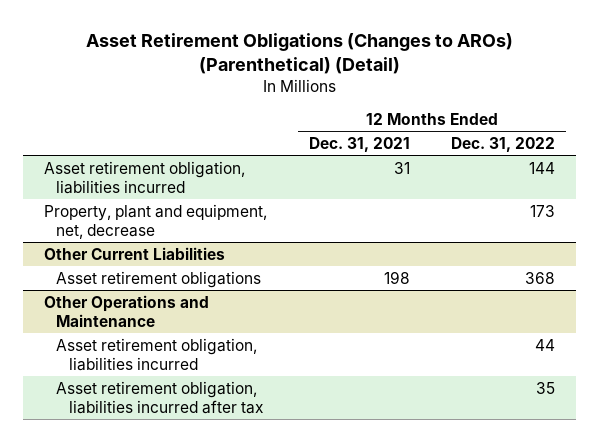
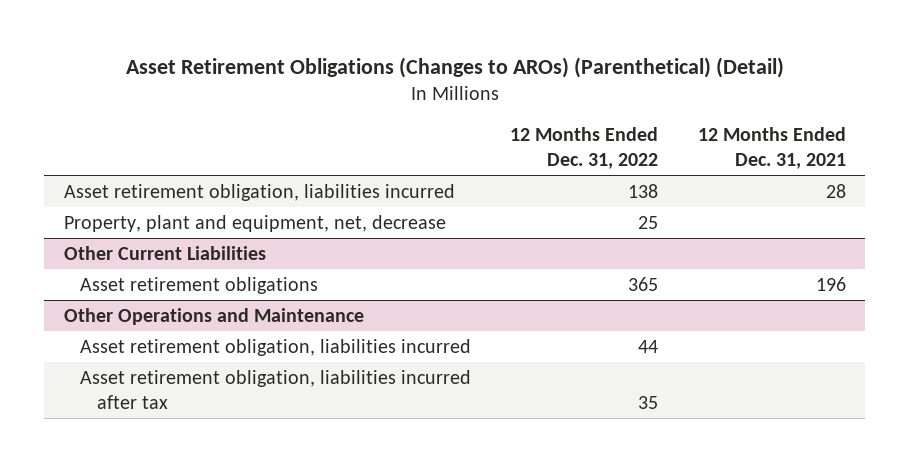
[393,161,410,174] 31 -> [825,183,846,198] 28
[529,161,556,174] 144 -> [628,183,659,198] 138
[530,204,556,217] 173 -> [638,215,659,229] 25
[383,270,410,284] 198 -> [815,276,846,291] 196
[525,271,556,284] 368 -> [628,276,659,291] 365

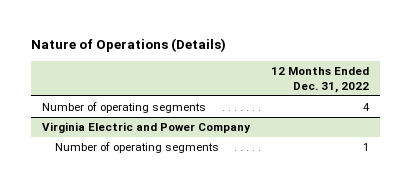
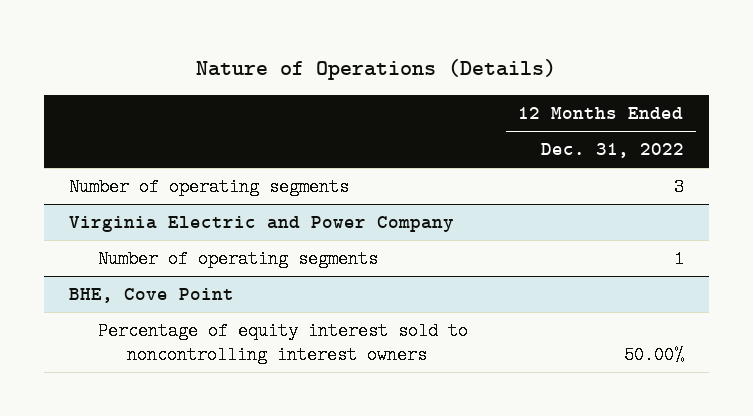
[363,103,371,112] 4 -> [673,178,684,197] 3
none -> [69,288,235,304] BHE, Cove Point
none -> [97,322,468,365] Percentage of equity interest sold to noncontrolling interest owners

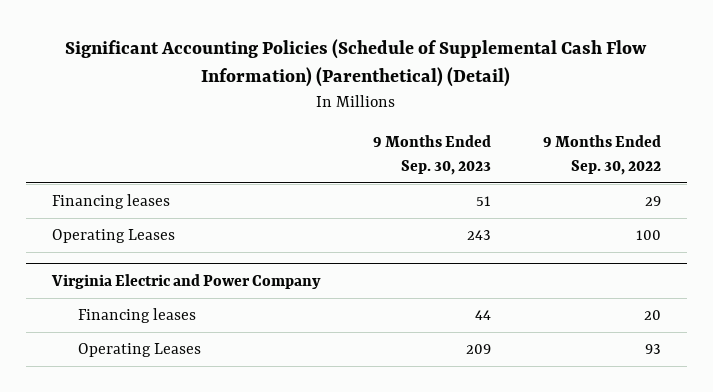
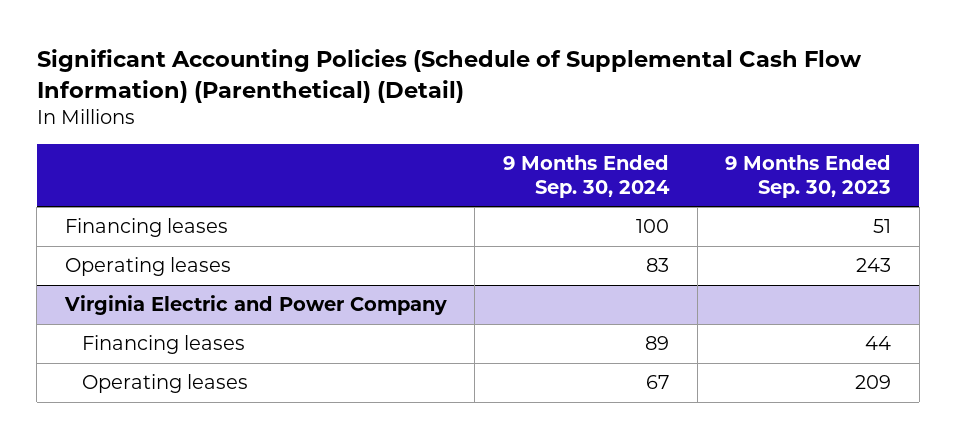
[542,135,661,175] 9 Months Ended Sep. 30, 2022 -> none
none -> [503,155,671,198] 9 Months Ended Sep. 30, 2024
[51,229,175,244] Operating Leases -> [64,257,231,277] Operating leases
[77,343,201,358] Operating Leases -> [81,374,248,394] Operating leases

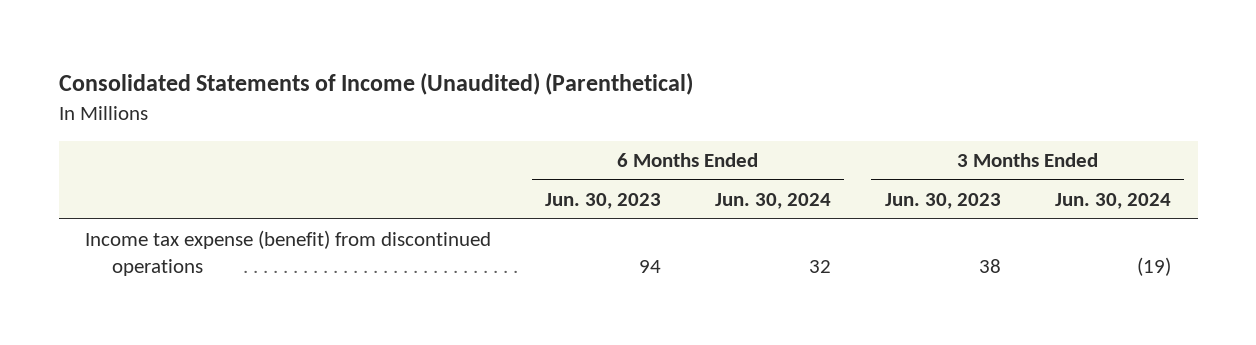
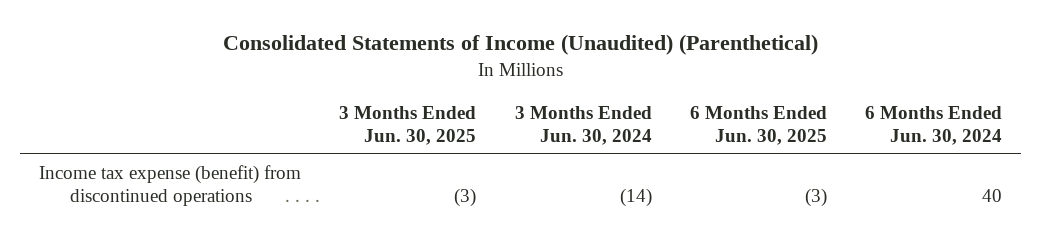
[545,193,662,210] Jun. 30, 2023 -> none
[884,193,1001,210] Jun. 30, 2023 -> none
none -> [339,106,477,146] 3 Months Ended Jun. 30, 2025
none -> [689,106,827,146] 6 Months Ended Jun. 30, 2025
[809,260,832,274] 32 -> [981,189,1002,203] 40
[1136,257,1171,277] (19) -> [619,188,652,208] (14)

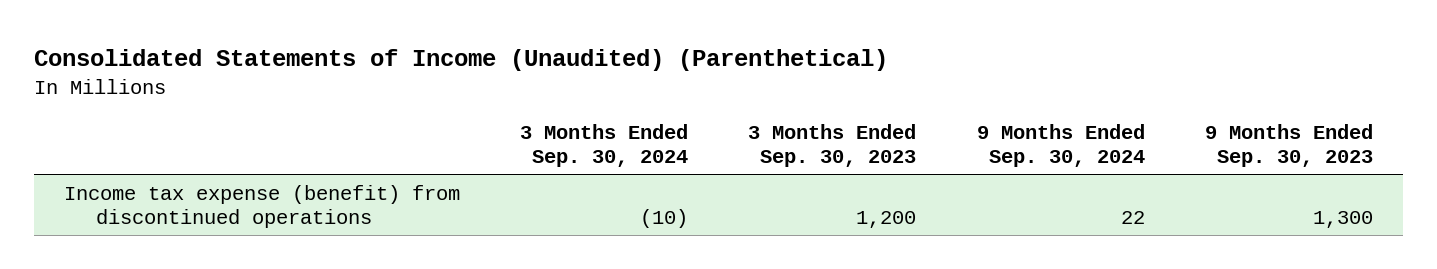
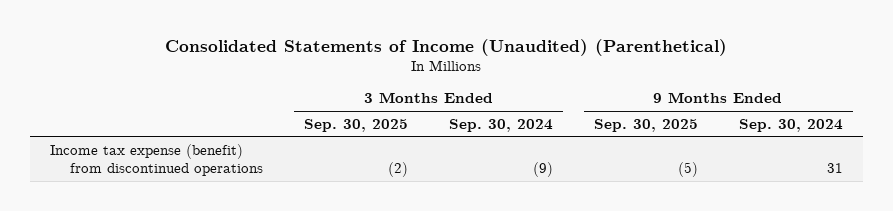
[748,124,917,168] 3 Months Ended Sep. 30, 2023 -> none
[1205,124,1374,168] 9 Months Ended Sep. 30, 2023 -> none
none -> [304,118,409,132] Sep. 30, 2025
none -> [593,118,698,132] Sep. 30, 2025
[640,208,689,228] (10) -> [532,162,553,178] (9)
[1120,210,1145,224] 22 -> [826,163,843,174] 31

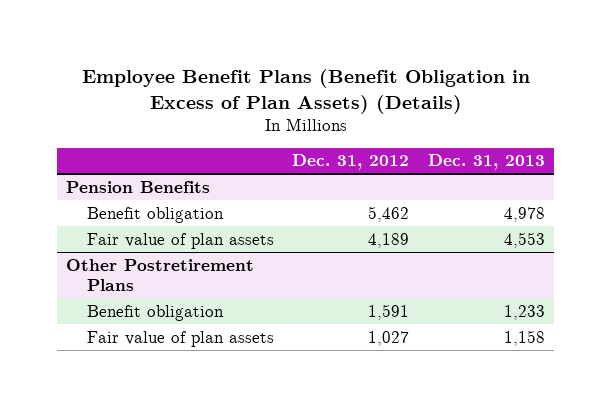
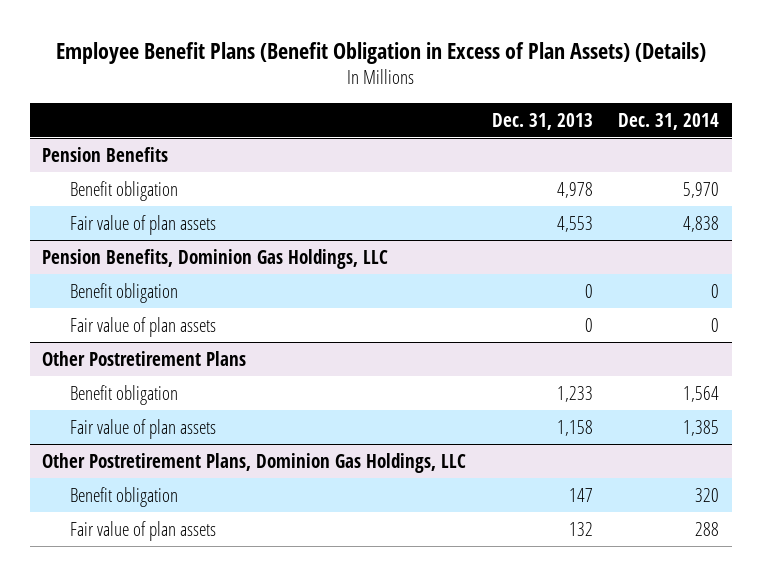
[292,154,410,171] Dec. 31, 2012 -> none
none -> [618,112,720,130] Dec. 31, 2014
none -> [42,248,389,269] Pension Benefits, Dominion Gas Holdings, LLC
none -> [70,282,179,303] Benefit obligation
none -> [70,316,217,337] Fair value of plan assets
none -> [42,452,467,473] Other Postretirement Plans, Dominion Gas Holdings, LLC
none -> [70,486,179,507] Benefit obligation
none -> [70,520,217,541] Fair value of plan assets

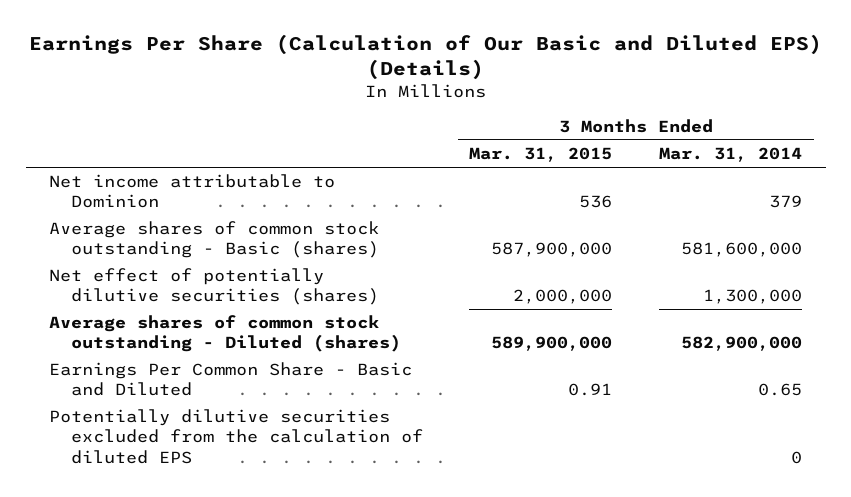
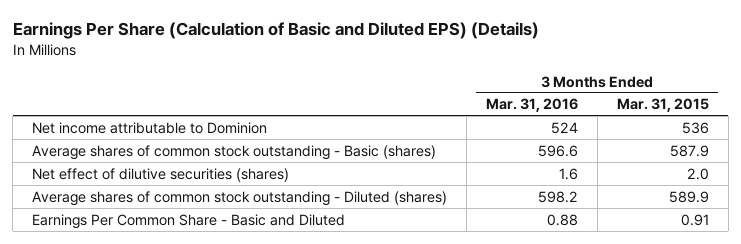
[28,34,822,81] Earnings Per Share (Calculation of Our Basic and Diluted EPS) (Details) -> [12,22,539,40] Earnings Per Share (Calculation of Basic and Diluted EPS) (Details)
[659,147,803,163] Mar. 31, 2014 -> none
none -> [485,98,578,113] Mar. 31, 2016
[491,242,613,258] 587,900,000 -> [669,144,709,157] 587.9
[48,268,379,306] Net effect of potentially dilutive securities (shares) -> [32,167,290,182] Net effect of dilutive securities (shares)
[513,289,613,305] 2,000,000 -> [686,167,709,180] 2.0
[491,336,613,352] 589,900,000 -> [668,190,709,203] 589.9
[48,409,423,464] Potentially dilutive securities excluded from the calculation of diluted EPS -> none

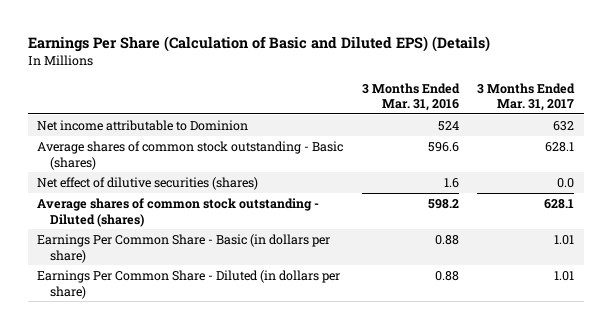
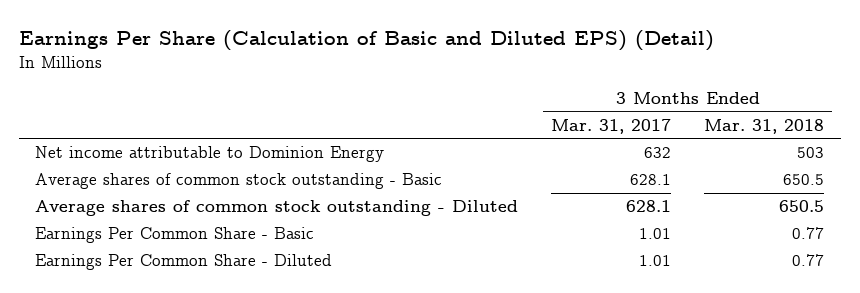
[27,35,490,52] Earnings Per Share (Calculation of Basic and Diluted EPS) (Details) -> [18,30,714,52] Earnings Per Share (Calculation of Basic and Diluted EPS) (Detail)
[361,82,460,112] 3 Months Ended Mar. 31, 2016 -> none
none -> [704,118,825,134] Mar. 31, 2018
[37,176,259,190] Net effect of dilutive securities (shares) -> none
[37,119,249,131] Net income attributable to Dominion -> [35,146,385,163] Net income attributable to Dominion Energy
[37,140,344,170] Average shares of common stock outstanding - Basic (shares) -> [35,173,443,190] Average shares of common stock outstanding - Basic
[37,197,320,227] Average shares of common stock outstanding - Diluted (shares) -> [35,200,519,217] Average shares of common stock outstanding - Diluted
[37,233,331,263] Earnings Per Common Share - Basic (in dollars per share) -> [35,227,315,244] Earnings Per Common Share - Basic
[37,269,341,299] Earnings Per Common Share - Diluted (in dollars per share) -> [35,254,333,271] Earnings Per Common Share - Diluted

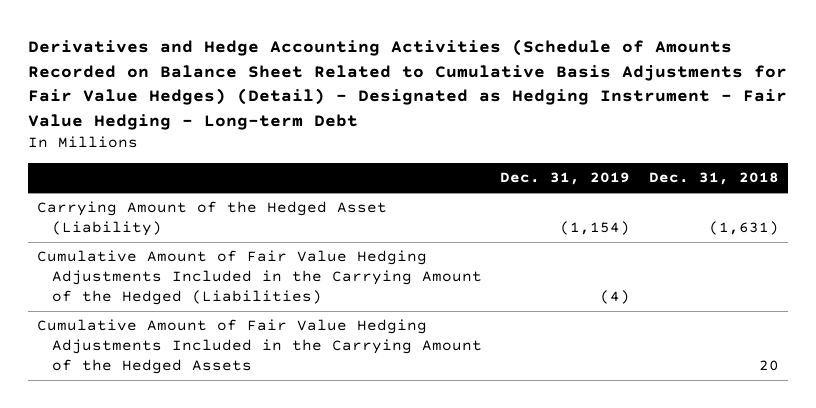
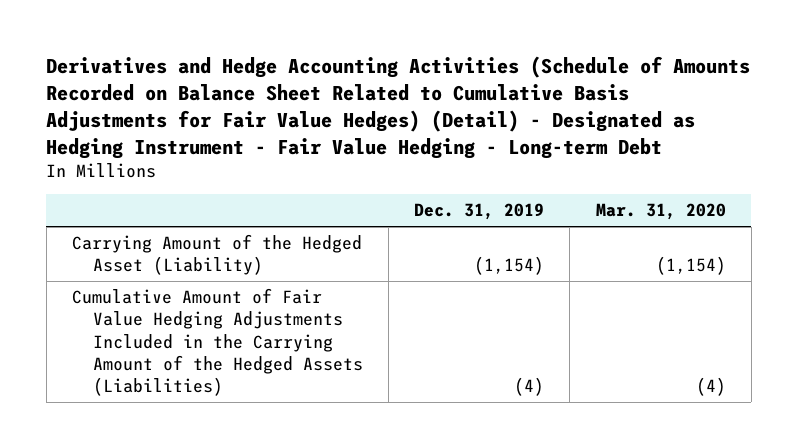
[648,172,779,186] Dec. 31, 2018 -> none
none -> [595,203,726,221] Mar. 31, 2020
[37,319,483,374] Cumulative Amount of Fair Value Hedging Adjustments Included in the Carrying Amount of the Hedged Assets -> none
[37,250,483,305] Cumulative Amount of Fair Value Hedging Adjustments Included in the Carrying Amount of the Hedged (Liabilities) -> [72,288,363,397] Cumulative Amount of Fair Value Hedging Adjustments Included in the Carrying Amount of the Hedged Assets (Liabilities)

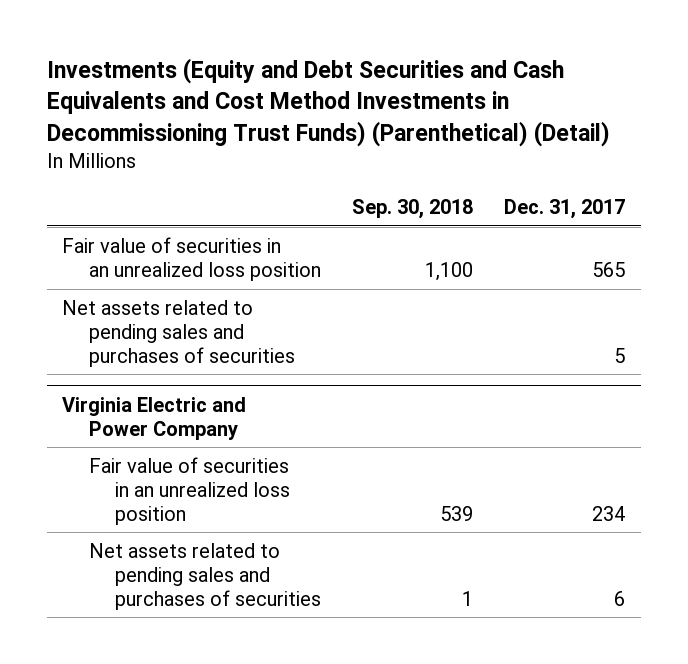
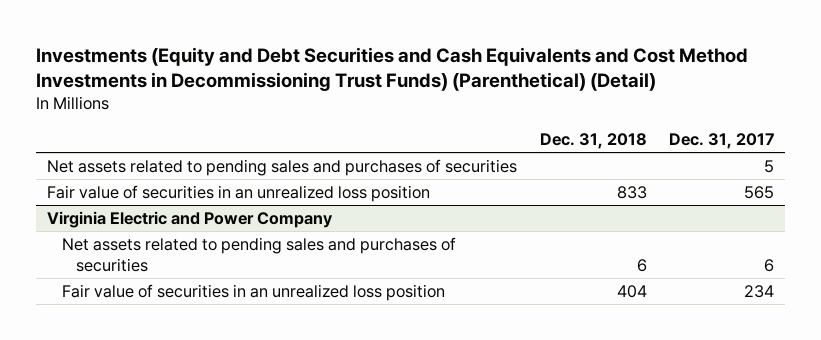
[352,198,474,219] Sep. 30, 2018 -> none
none -> [539,132,647,149] Dec. 31, 2018
[62,236,321,281] Fair value of securities in an unrealized loss position -> [47,184,431,202] Fair value of securities in an unrealized loss position
[88,456,291,525] Fair value of securities in an unrealized loss position -> [61,283,445,301] Fair value of securities in an unrealized loss position

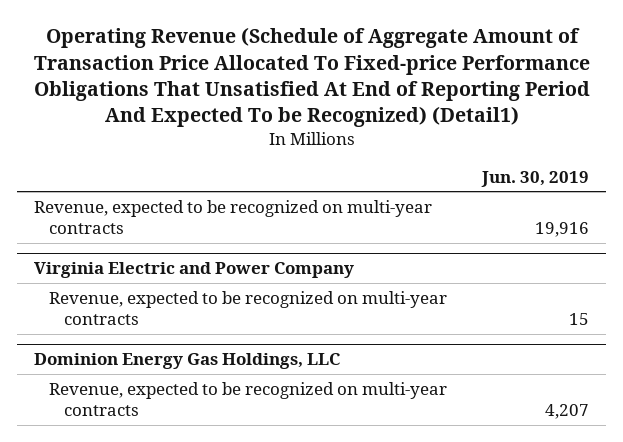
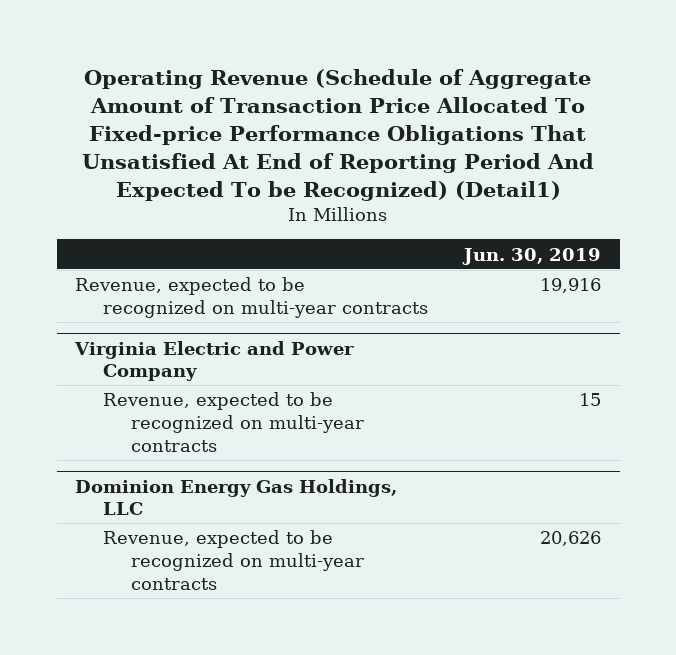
[544,404,589,420] 4,207 -> [540,531,602,547] 20,626

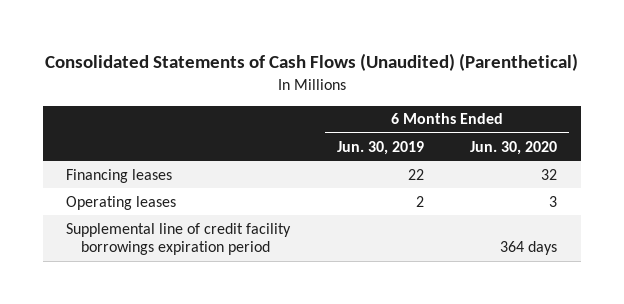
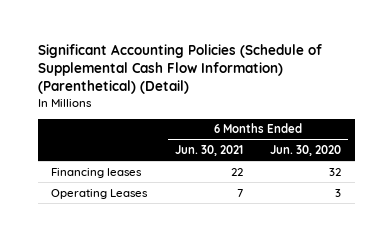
[44,52,578,71] Consolidated Statements of Cash Flows (Unaudited) (Parenthetical) -> [37,44,322,95] Significant Accounting Policies (Schedule of Supplemental Cash Flow Information) (Parenthetical) (Detail)
[336,140,424,155] Jun. 30, 2019 -> none
none -> [174,145,243,157] Jun. 30, 2021
[66,222,292,256] Supplemental line of credit facility borrowings expiration period -> none
[66,195,177,210] Operating leases -> [51,188,149,199] Operating Leases

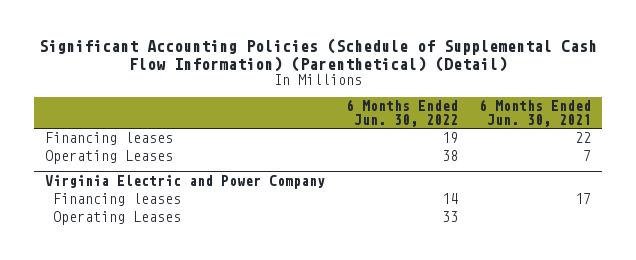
[269,145,341,157] Jun. 30, 2020 -> none
none -> [345,99,458,127] 6 Months Ended Jun. 30, 2022
none -> [44,174,325,189] Virginia Electric and Power Company
none -> [53,193,182,207] Financing leases
none -> [53,211,182,226] Operating Leases

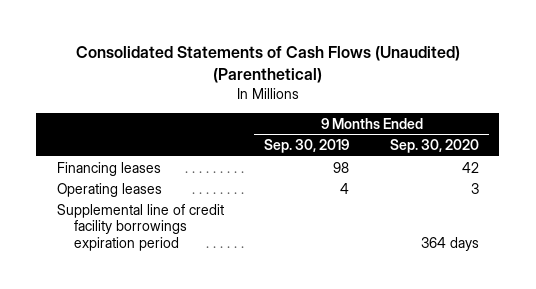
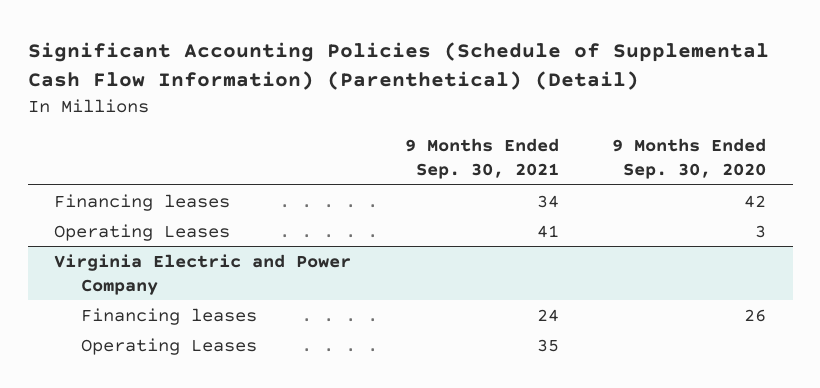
[75,46,460,84] Consolidated Statements of Cash Flows (Unaudited) (Parenthetical) -> [27,42,769,91] Significant Accounting Policies (Schedule of Supplemental Cash Flow Information) (Parenthetical) (Detail)
[264,139,350,154] Sep. 30, 2019 -> none
none -> [404,138,559,180] 9 Months Ended Sep. 30, 2021
[56,203,224,251] Supplemental line of credit facility borrowings expiration period -> none
[56,182,162,197] Operating leases -> [54,223,231,241] Operating Leases
none -> [54,253,352,295] Virginia Electric and Power Company
none -> [80,307,257,325] Financing leases
none -> [80,337,257,355] Operating Leases

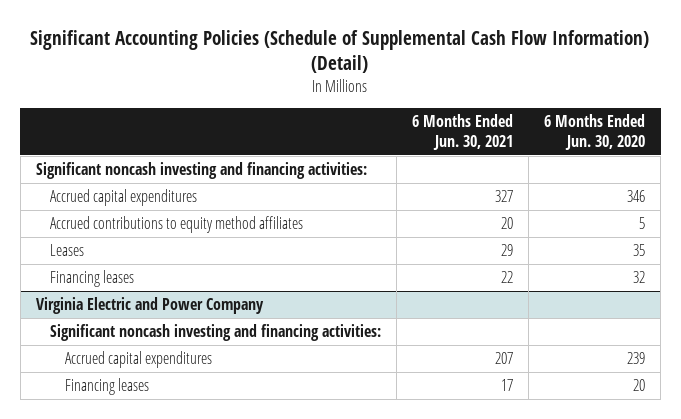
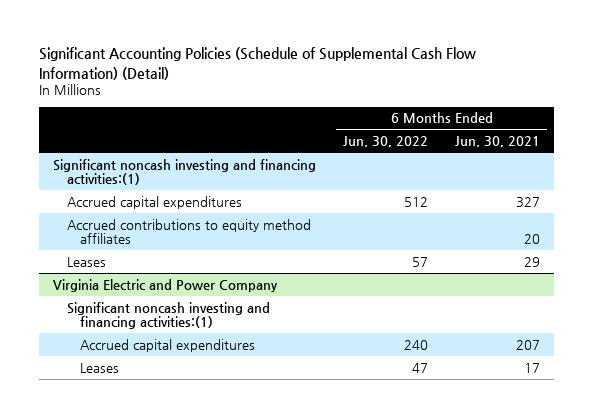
[544,114,646,150] 6 Months Ended Jun. 30, 2020 -> none
none -> [342,136,428,148] Jun. 30, 2022
[35,162,367,180] Significant noncash investing and financing activities: -> [52,158,316,186] Significant noncash investing and financing activities:(1)
[50,270,135,288] Financing leases -> none
[50,324,382,342] Significant noncash investing and financing activities: -> [66,301,270,330] Significant noncash investing and financing activities:(1)
[65,378,150,396] Financing leases -> [80,362,120,373] Leases

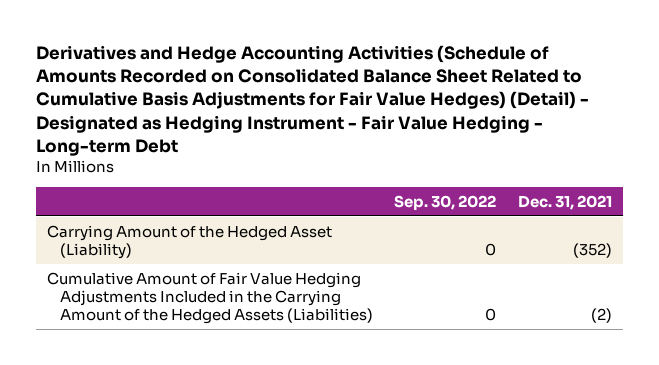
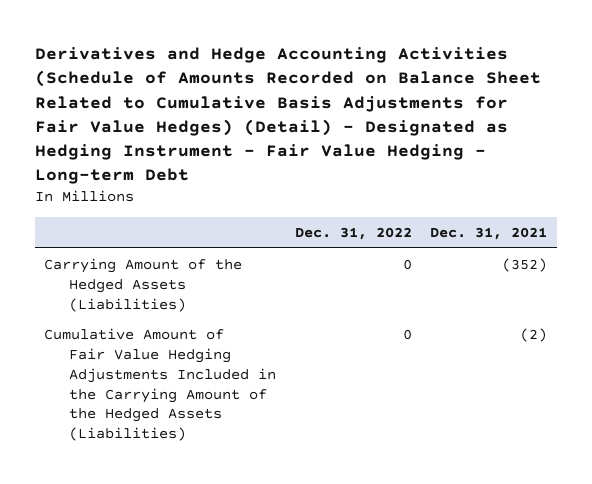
[35,45,589,156] Derivatives and Hedge Accounting Activities (Schedule of Amounts Recorded on Consolidated Balance Sheet Related to Cumulative Basis Adjustments for Fair Value Hedges) (Detail) - Designated as Hedging Instrument - Fair Value Hedging - Long-term Debt -> [34,47,541,185] Derivatives and Hedge Accounting Activities (Schedule of Amounts Recorded on Balance Sheet Related to Cumulative Basis Adjustments for Fair Value Hedges) (Detail) - Designated as Hedging Instrument - Fair Value Hedging - Long-term Debt
[394,194,497,210] Sep. 30, 2022 -> none
none -> [294,226,412,240] Dec. 31, 2022
[46,224,332,259] Carrying Amount of the Hedged Asset (Liability) -> [44,257,243,312] Carrying Amount of the Hedged Assets (Liabilities)

